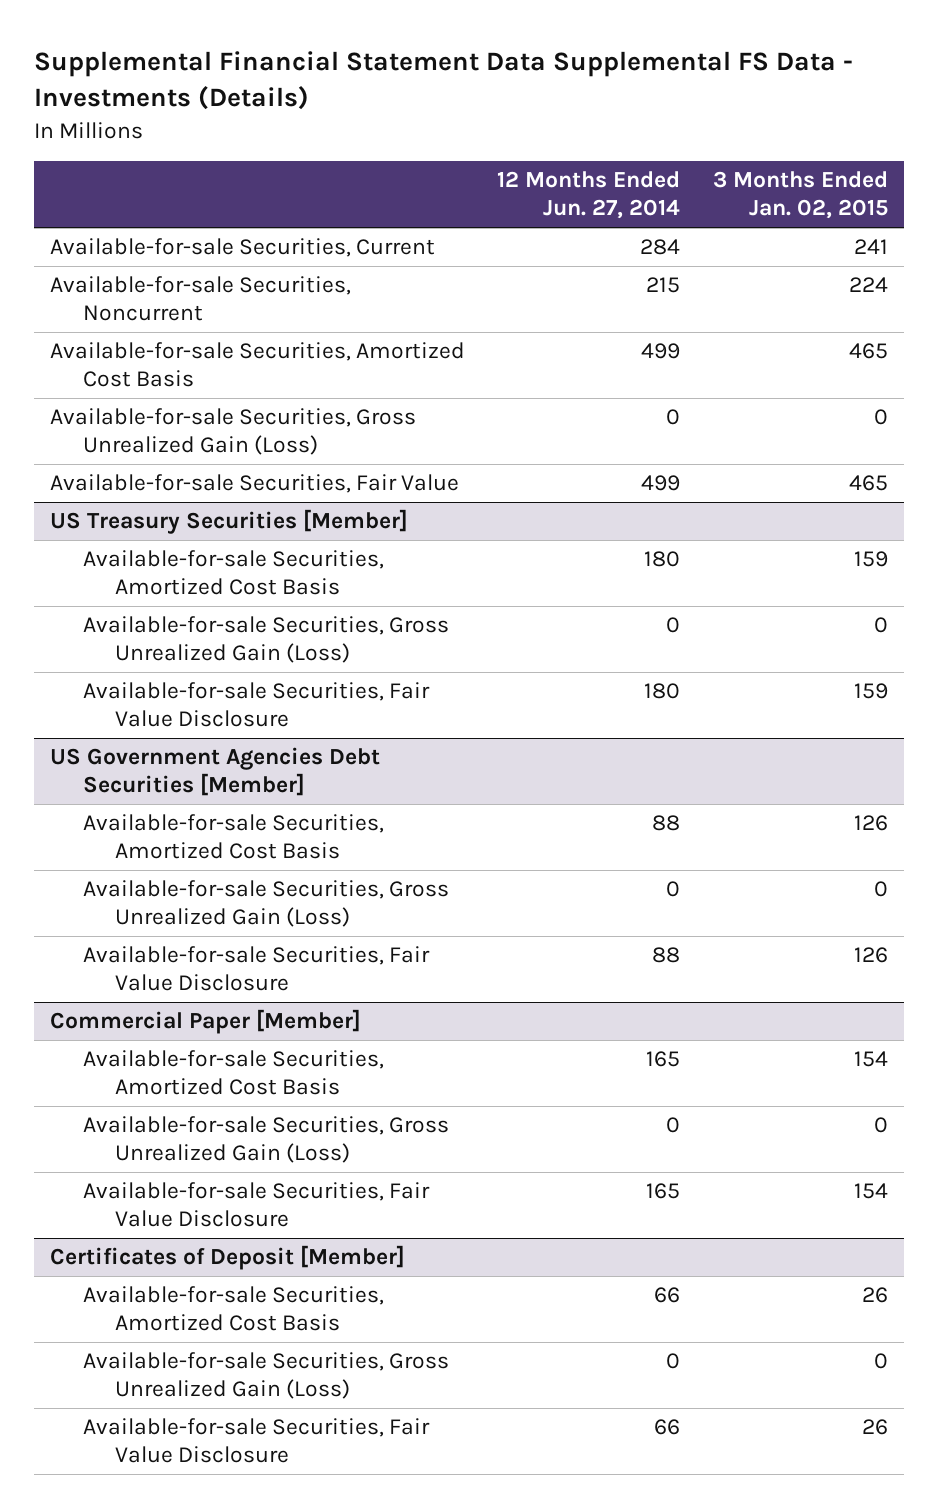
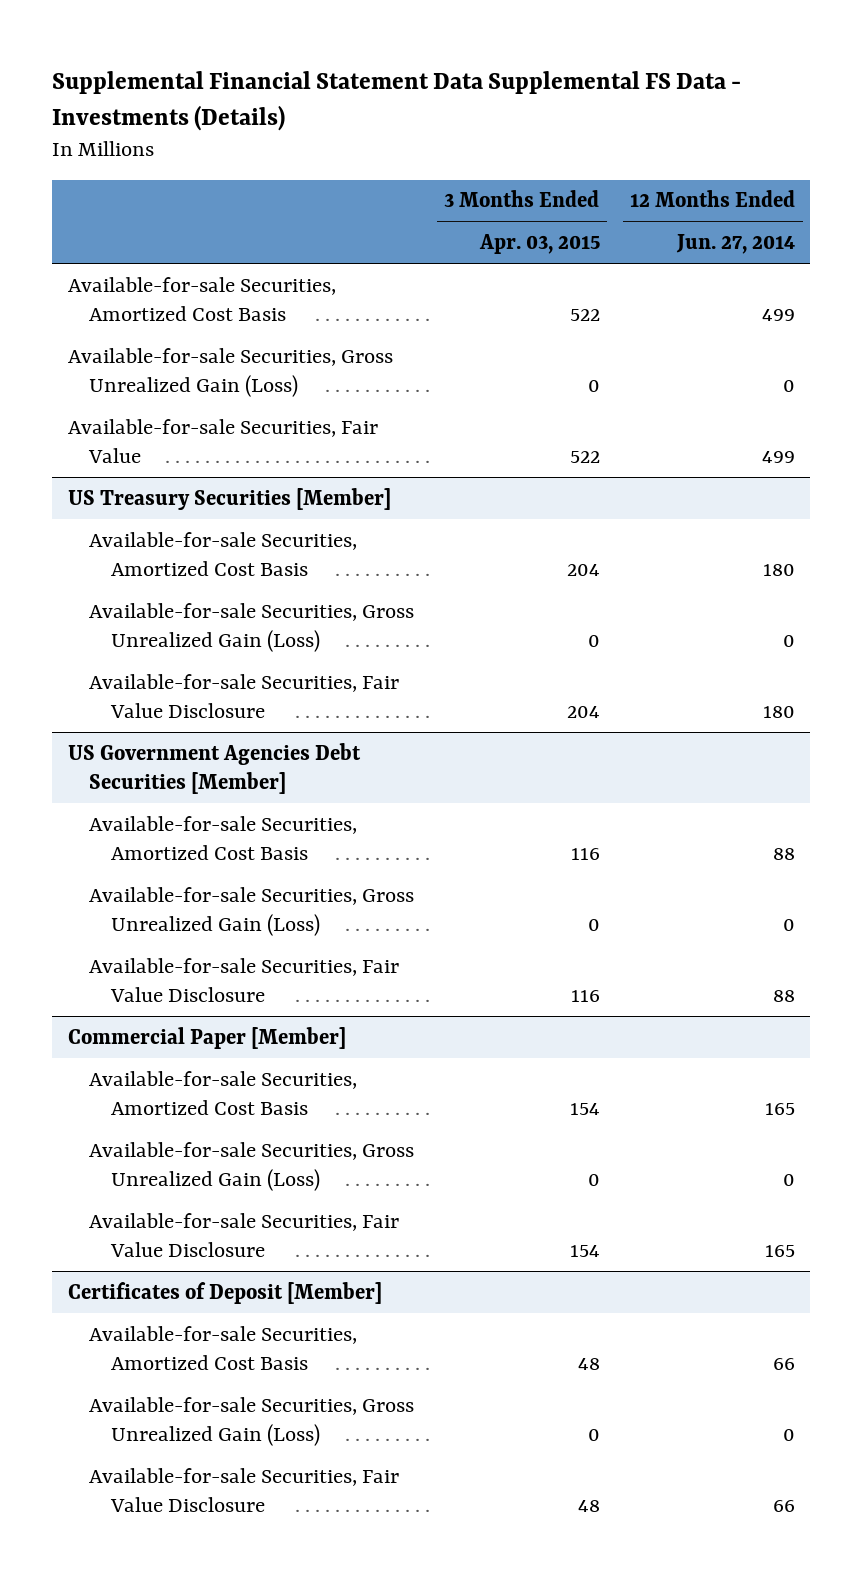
[712,171,888,220] 3 Months Ended Jan. 02, 2015 -> none
none -> [478,234,600,255] 3 Months Ended Apr. 03, 2015
[50,238,436,258] Available-for-sale Securities, Current -> none
[50,276,352,322] Available-for-sale Securities, Noncurrent -> none

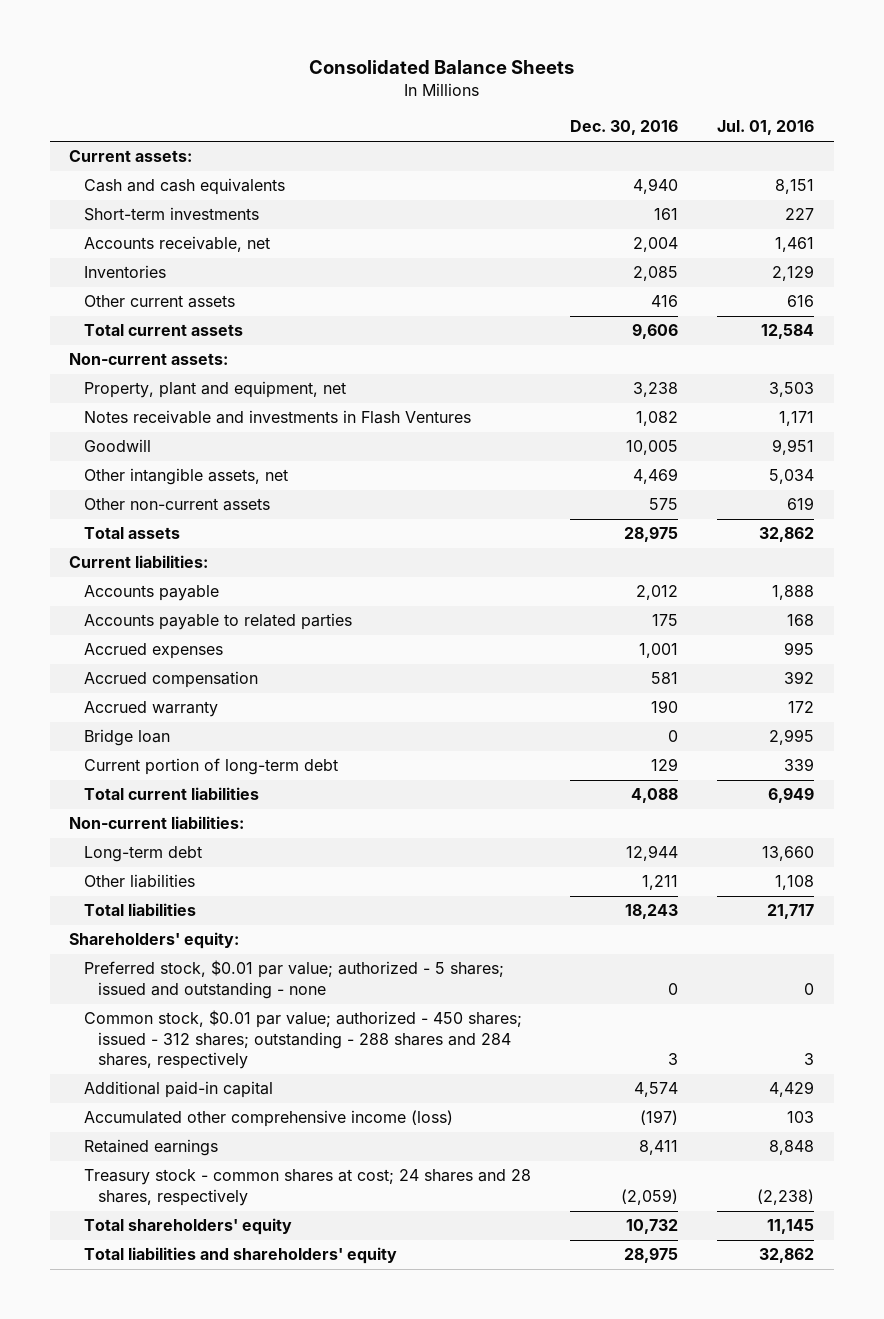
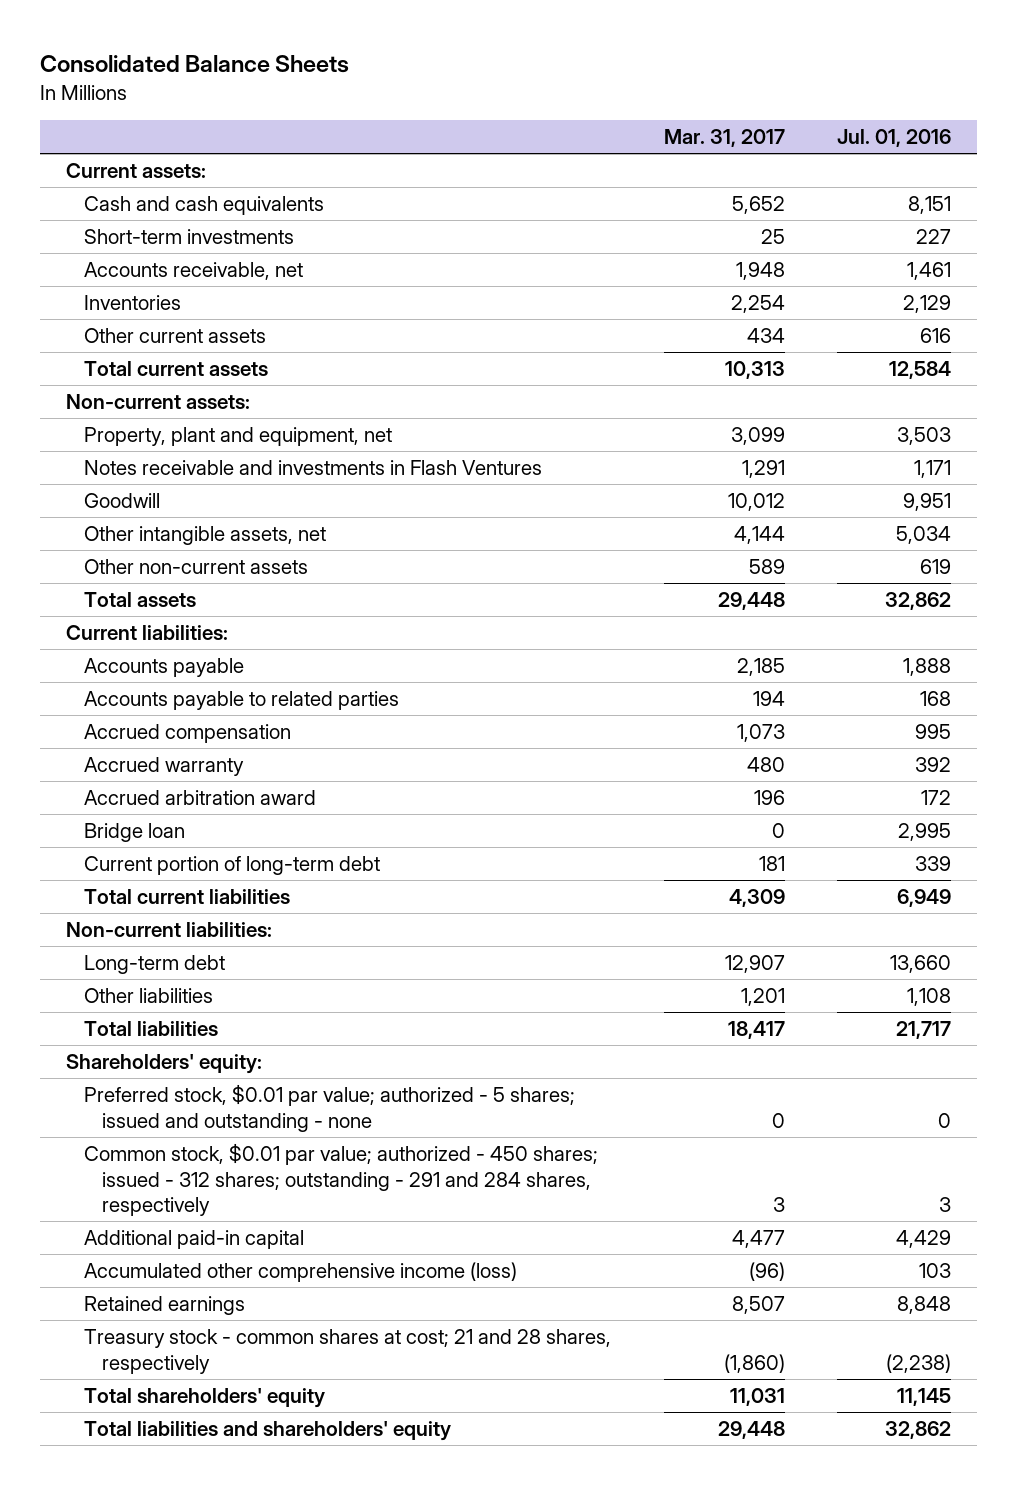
[570,120,679,136] Dec. 30, 2016 -> none
none -> [663,129,785,148] Mar. 31, 2017
[83,643,223,660] Accrued expenses -> [84,724,292,744] Accrued compensation
[83,671,258,689] Accrued compensation -> [84,757,245,777] Accrued warranty
[83,701,218,718] Accrued warranty -> [84,790,317,806] Accrued arbitration award
[83,1010,522,1070] Common stock, $0.01 par value; authorized - 450 shares; issued - 312 shares; outstanding - 288 shares and 284 shares, respectively -> [84,1143,599,1217] Common stock, $0.01 par value; authorized - 450 shares; issued - 312 shares; outstanding - 291 and 284 shares, respectively
[83,1169,531,1206] Treasury stock - common shares at cost; 24 shares and 28 shares, respectively -> [84,1329,612,1374] Treasury stock - common shares at cost; 21 and 28 shares, respectively

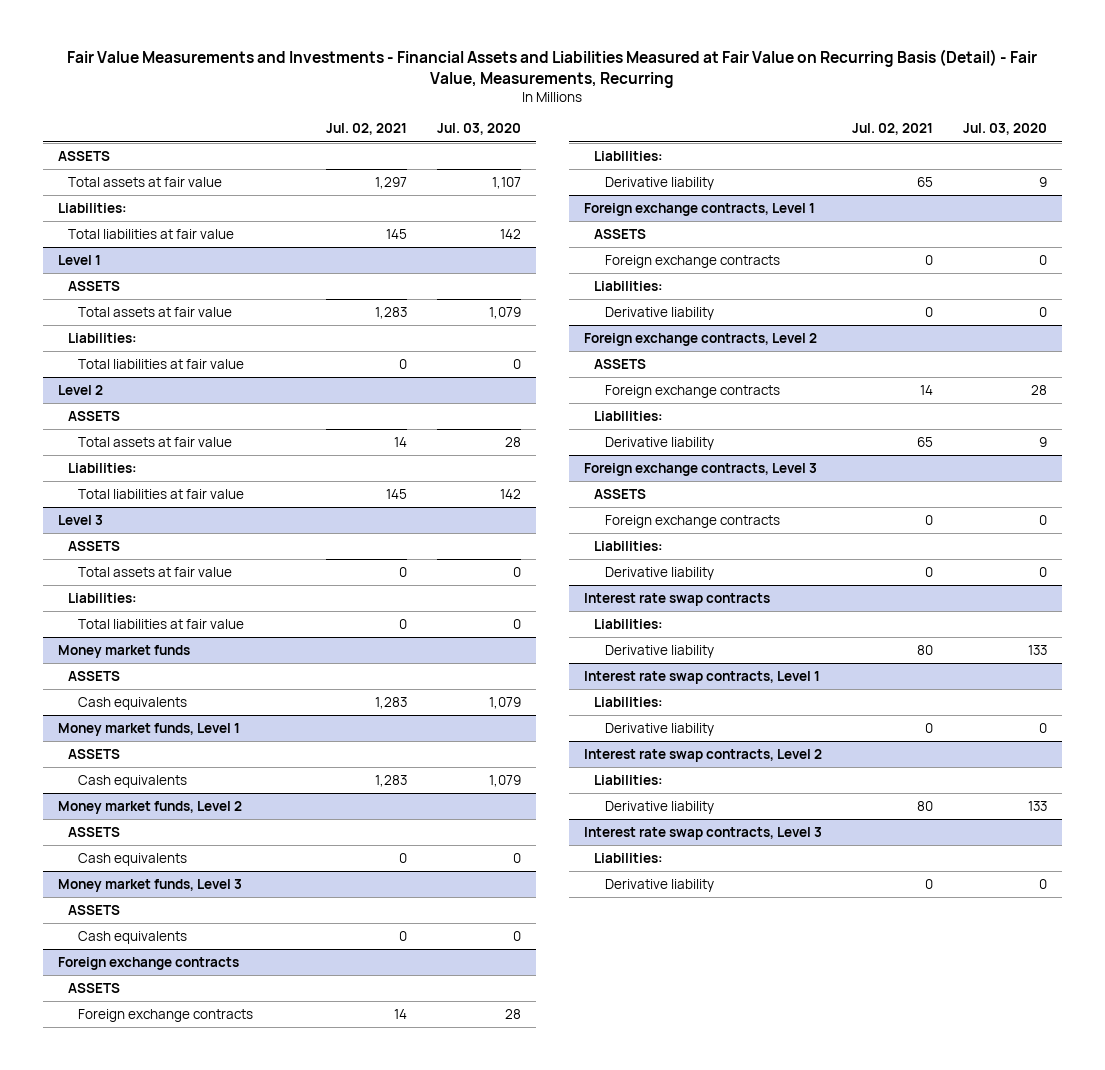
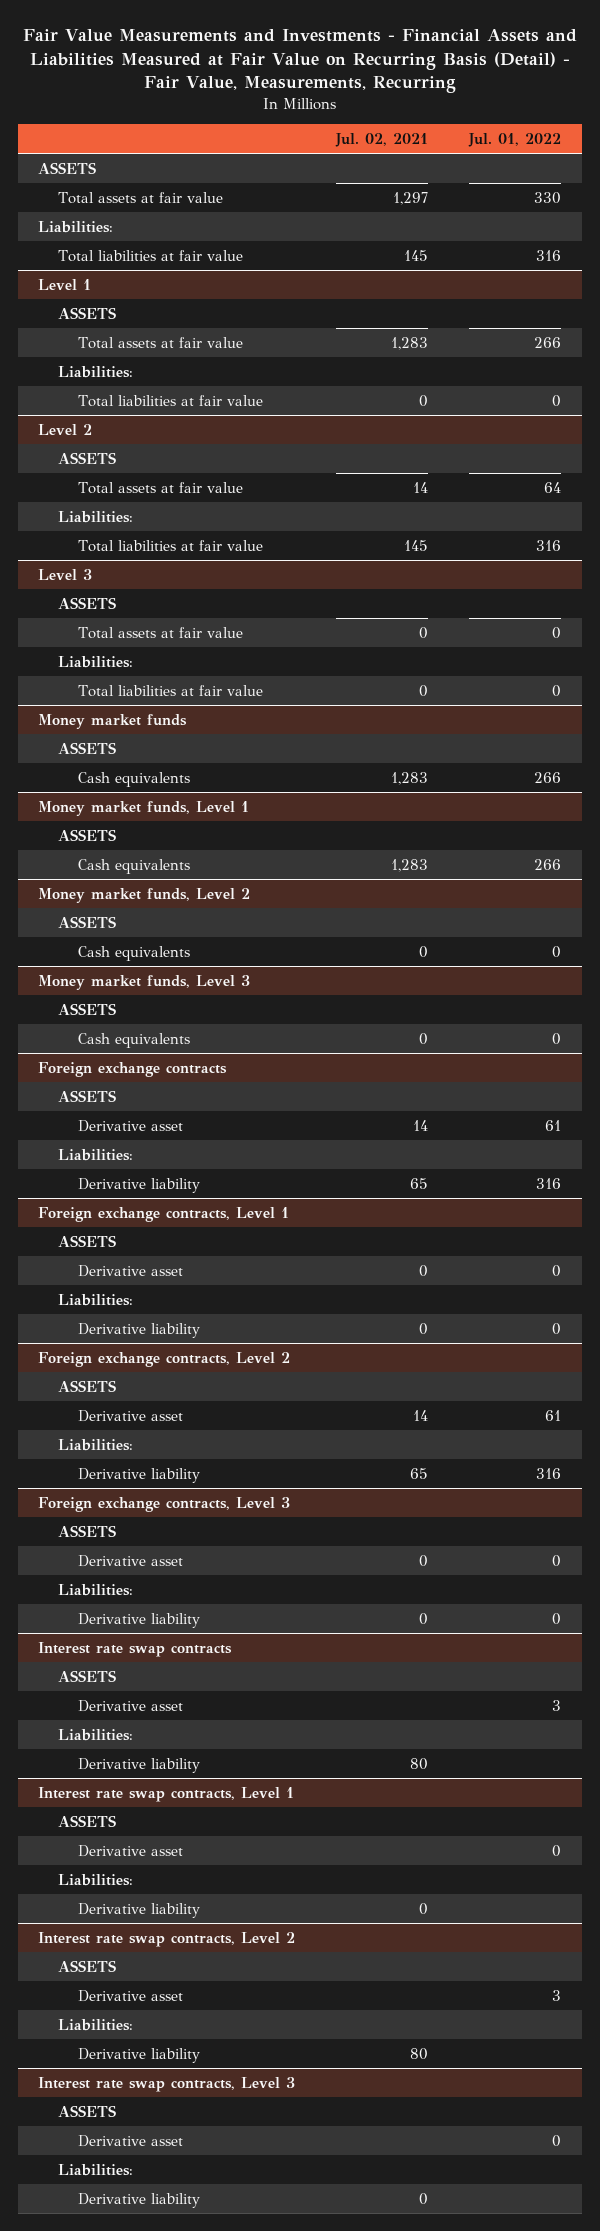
[436,123,521,136] Jul. 03, 2020 -> none
none -> [468,132,562,147] Jul. 01, 2022
[78,1008,254,1022] Foreign exchange contracts -> [77,1119,183,1132] Derivative asset
[604,254,780,268] Foreign exchange contracts -> [77,1264,183,1277] Derivative asset
[604,384,780,398] Foreign exchange contracts -> [77,1409,183,1422] Derivative asset
[604,514,780,528] Foreign exchange contracts -> [77,1554,183,1567] Derivative asset
none -> [58,1669,117,1682] ASSETS
none -> [77,1699,183,1712] Derivative asset
none -> [58,1814,117,1827] ASSETS
none -> [77,1844,183,1857] Derivative asset
none -> [58,1959,117,1972] ASSETS
none -> [77,1989,183,2002] Derivative asset
none -> [58,2104,117,2117] ASSETS
none -> [77,2134,183,2147] Derivative asset

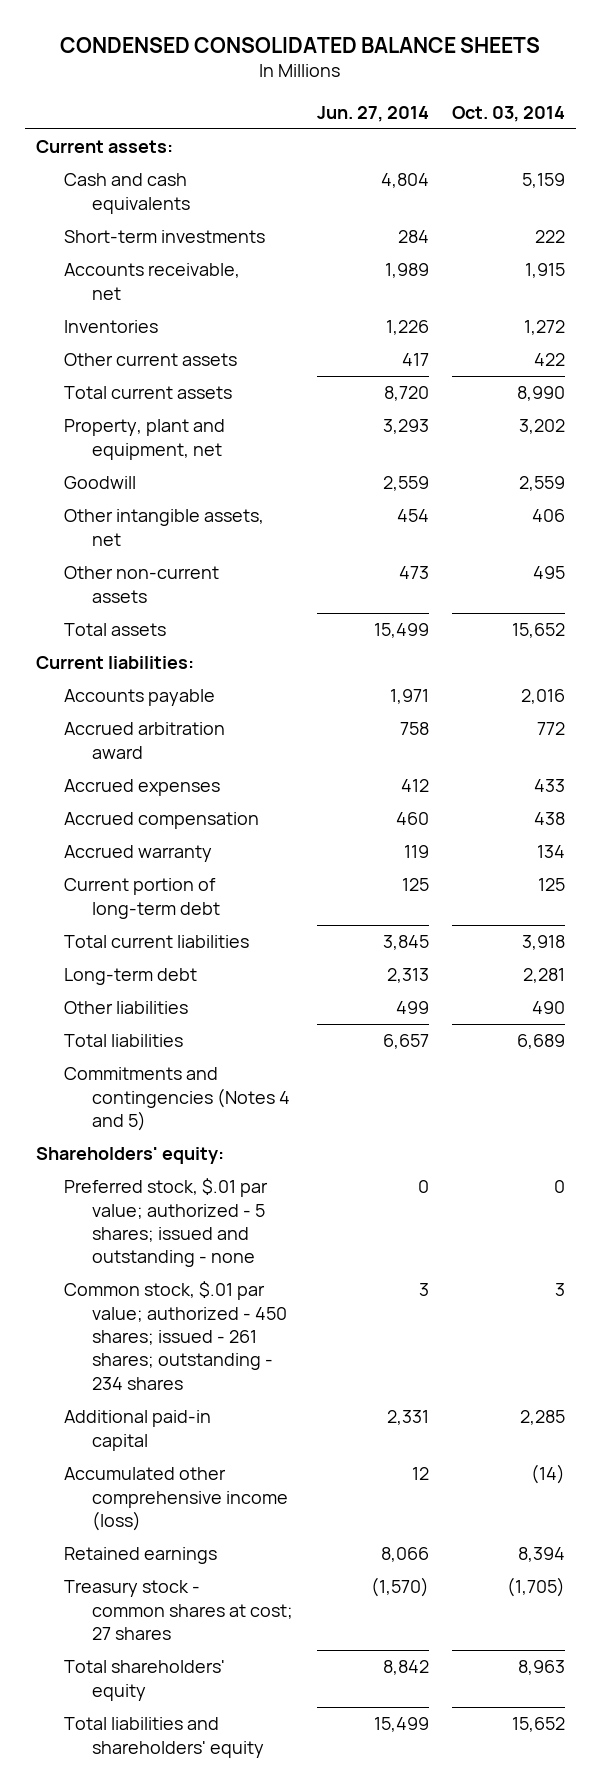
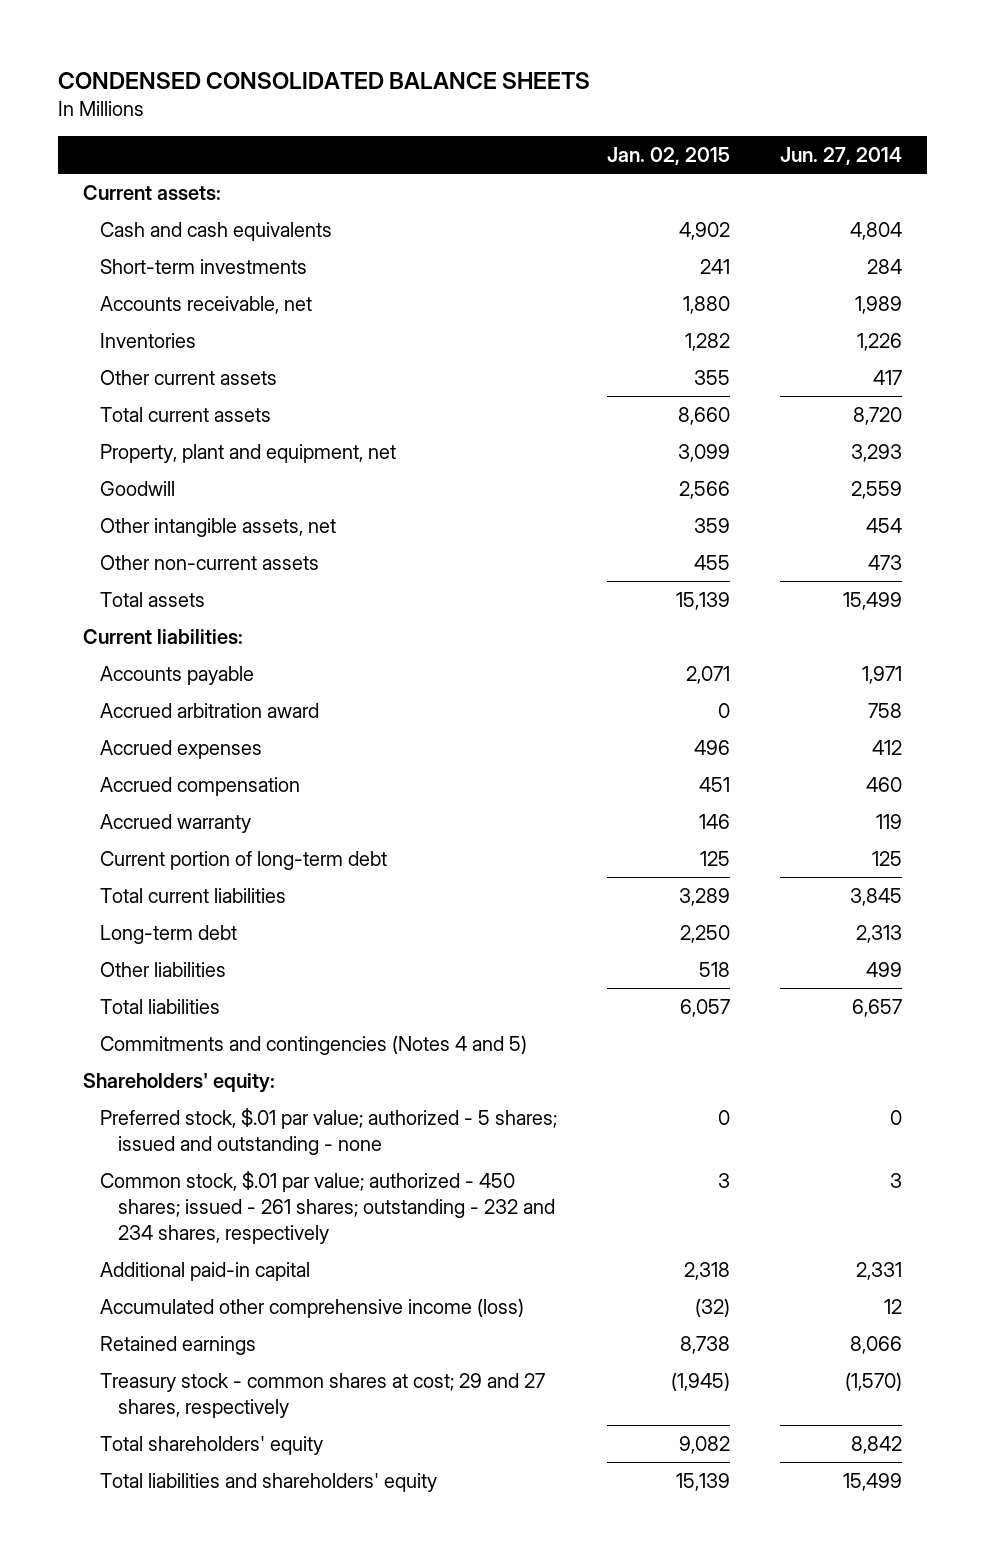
[451,105,565,122] Oct. 03, 2014 -> none
none -> [607,147,731,166] Jan. 02, 2015
[64,1281,288,1390] Common stock, $.01 par value; authorized - 450 shares; issued - 261 shares; outstanding - 234 shares -> [100,1170,555,1244] Common stock, $.01 par value; authorized - 450 shares; issued - 261 shares; outstanding - 232 and 234 shares, respectively
[64,1580,294,1641] Treasury stock - common shares at cost; 27 shares -> [100,1372,546,1418] Treasury stock - common shares at cost; 29 and 27 shares, respectively

